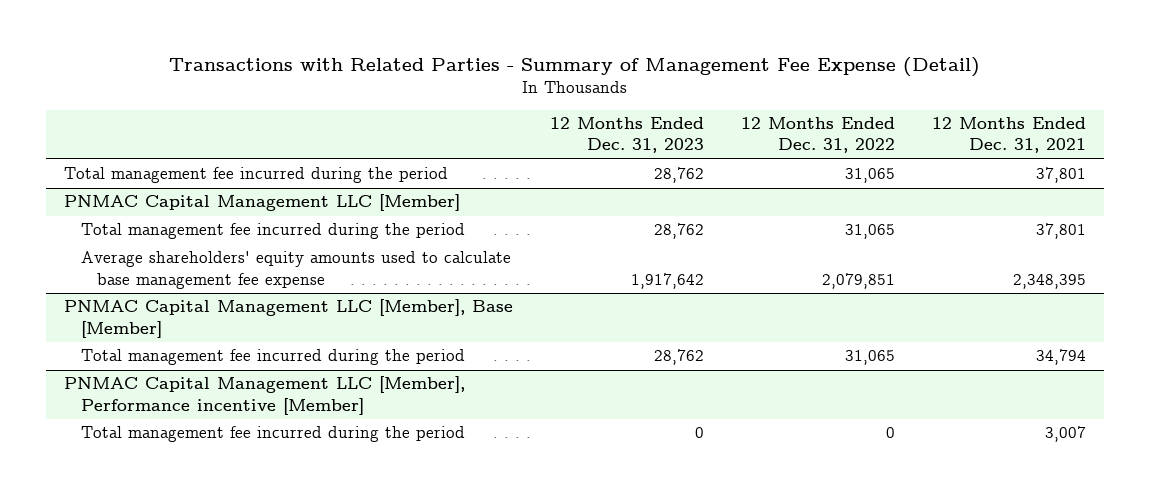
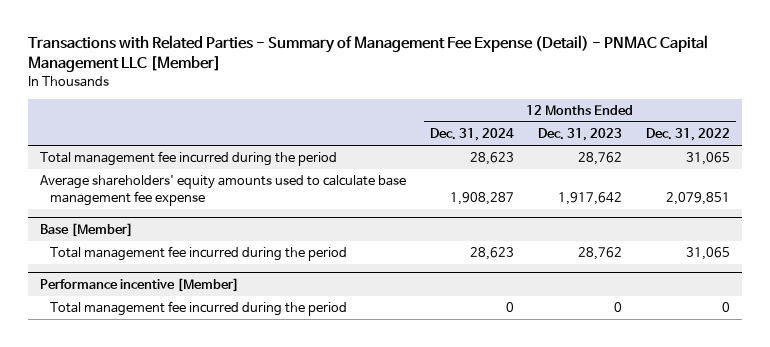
[168,57,980,78] Transactions with Related Parties - Summary of Management Fee Expense (Detail) -> [28,35,709,73] Transactions with Related Parties - Summary of Management Fee Expense (Detail) - PNMAC Capital Management LLC [Member]
[931,117,1086,154] 12 Months Ended Dec. 31, 2021 -> none
none -> [429,128,514,142] Dec. 31, 2024
[64,194,461,212] PNMAC Capital Management LLC [Member] -> none
[80,223,465,240] Total management fee incurred during the period -> none
[64,299,514,338] PNMAC Capital Management LLC [Member], Base [Member] -> none
none -> [39,222,133,237] Base [Member]
[64,376,466,415] PNMAC Capital Management LLC [Member], Performance incentive [Member] -> none
none -> [39,277,239,292] Performance incentive [Member]

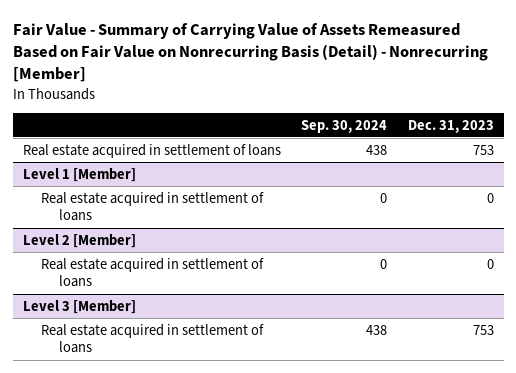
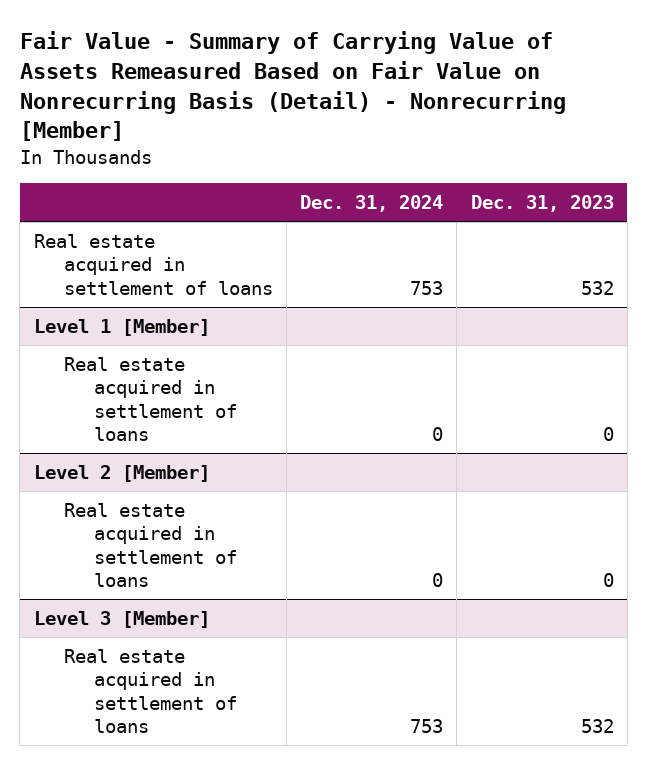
[301,119,388,133] Sep. 30, 2024 -> none
none -> [300,194,444,212] Dec. 31, 2024
[472,144,494,155] 753 -> [580,280,614,295] 532
[472,324,494,335] 753 -> [580,719,614,734] 532

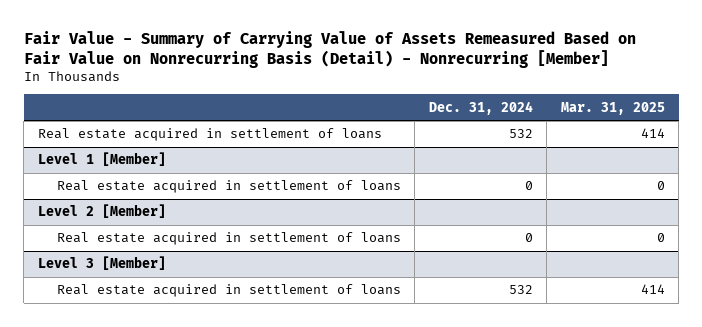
[470,194,614,212] Dec. 31, 2023 -> none
none -> [560,101,665,115] Mar. 31, 2025
[410,280,444,295] 753 -> [508,129,533,139] 532
[410,719,444,734] 753 -> [508,285,533,295] 532

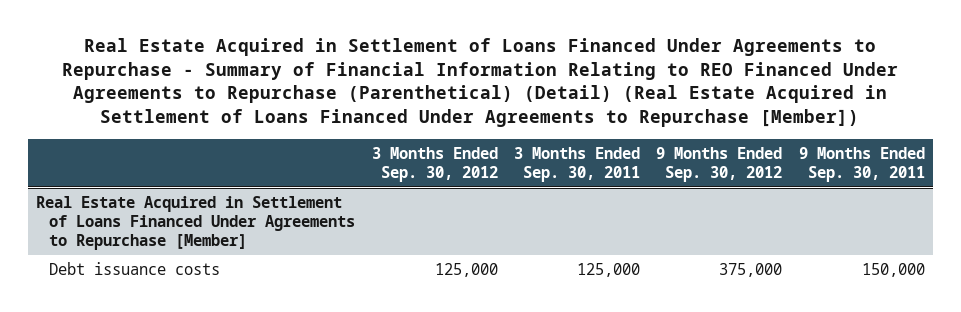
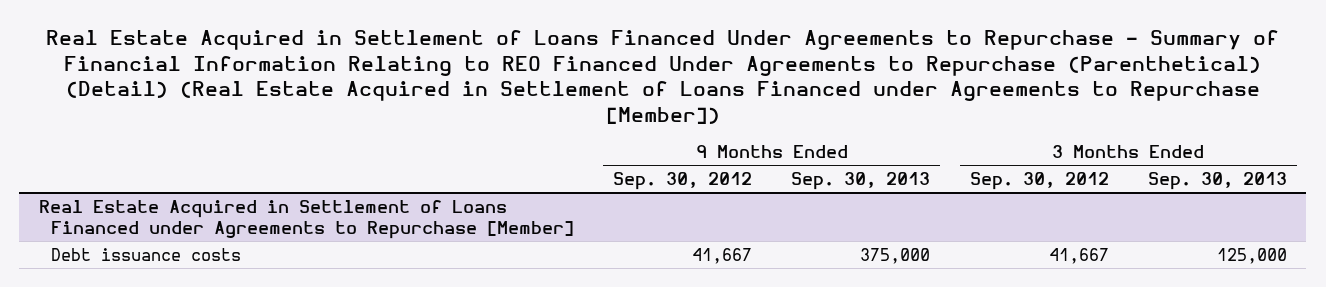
[62,37,899,128] Real Estate Acquired in Settlement of Loans Financed Under Agreements to Repurchase - Summary of Financial Information Relating to REO Financed Under Agreements to Repurchase (Parenthetical) (Detail) (Real Estate Acquired in Settlement of Loans Financed Under Agreements to Repurchase [Member]) -> [45,30,1279,124] Real Estate Acquired in Settlement of Loans Financed Under Agreements to Repurchase - Summary of Financial Information Relating to REO Financed Under Agreements to Repurchase (Parenthetical) (Detail) (Real Estate Acquired in Settlement of Loans Financed under Agreements to Repurchase [Member])
[513,146,640,182] 3 Months Ended Sep. 30, 2011 -> none
[798,146,925,182] 9 Months Ended Sep. 30, 2011 -> none
none -> [791,171,931,190] Sep. 30, 2013
none -> [1147,171,1287,190] Sep. 30, 2013
[35,196,356,250] Real Estate Acquired in Settlement of Loans Financed Under Agreements to Repurchase [Member] -> [38,199,575,240] Real Estate Acquired in Settlement of Loans Financed under Agreements to Repurchase [Member]
[434,263,498,278] 125,000 -> [1048,247,1109,264] 41,667
[719,263,783,278] 375,000 -> [692,247,753,264] 41,667

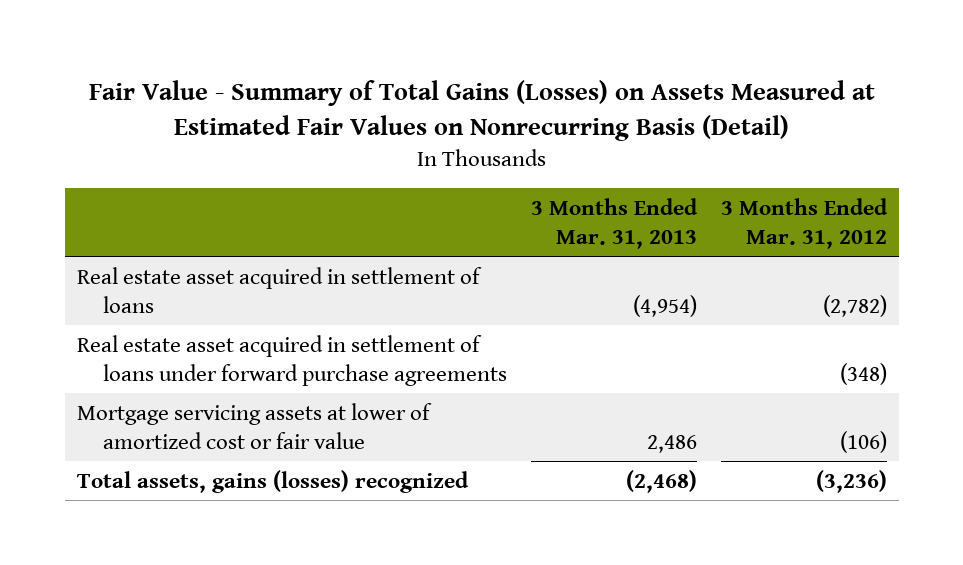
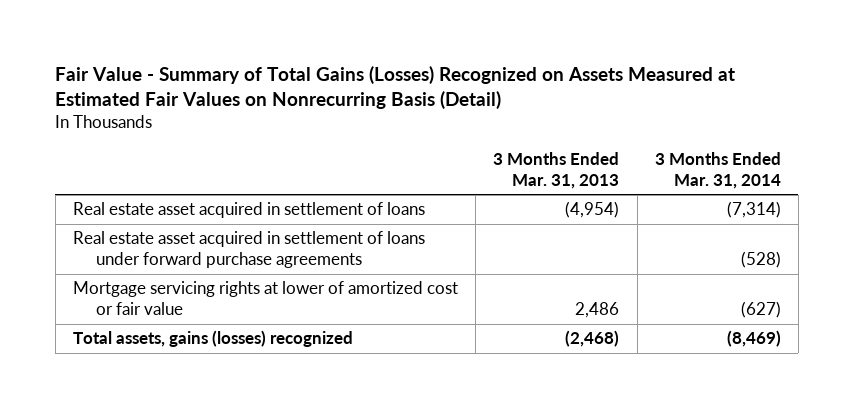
[88,79,875,142] Fair Value - Summary of Total Gains (Losses) on Assets Measured at Estimated Fair Values on Nonrecurring Basis (Detail) -> [55,65,736,109] Fair Value - Summary of Total Gains (Losses) Recognized on Assets Measured at Estimated Fair Values on Nonrecurring Basis (Detail)
[720,197,888,249] 3 Months Ended Mar. 31, 2012 -> none
none -> [654,151,781,189] 3 Months Ended Mar. 31, 2014
[76,402,432,449] Mortgage servicing assets at lower of amortized cost or fair value -> [73,281,459,316] Mortgage servicing rights at lower of amortized cost or fair value

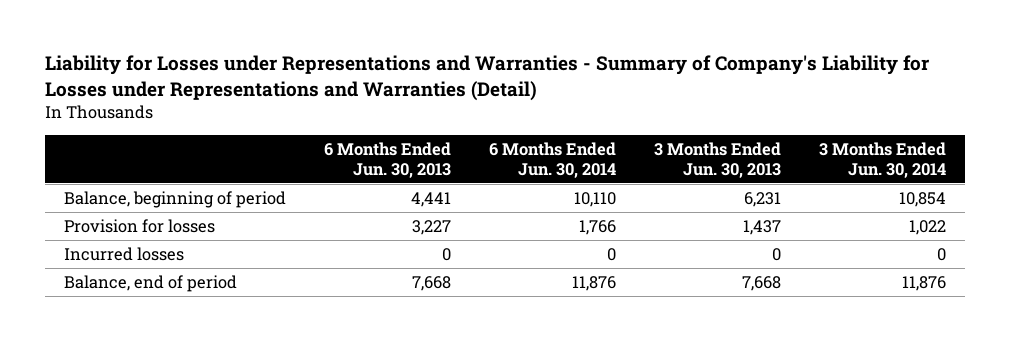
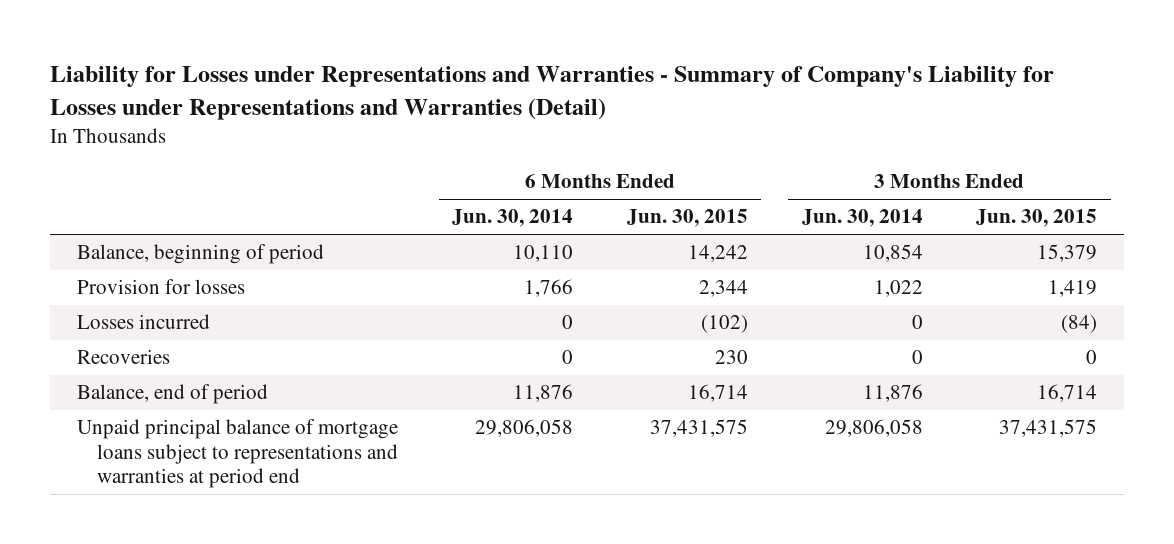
[323,142,451,178] 6 Months Ended Jun. 30, 2013 -> none
[653,142,781,178] 3 Months Ended Jun. 30, 2013 -> none
none -> [626,209,748,228] Jun. 30, 2015
none -> [976,209,1098,228] Jun. 30, 2015
[63,247,184,262] Incurred losses -> [76,314,210,330] Losses incurred
none -> [76,349,170,365] Recoveries
none -> [76,419,399,489] Unpaid principal balance of mortgage loans subject to representations and warranties at period end

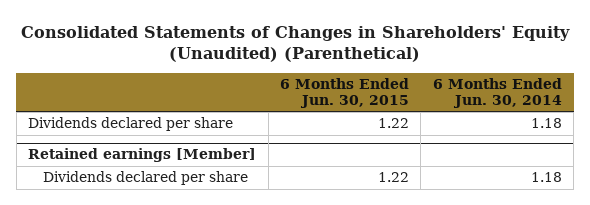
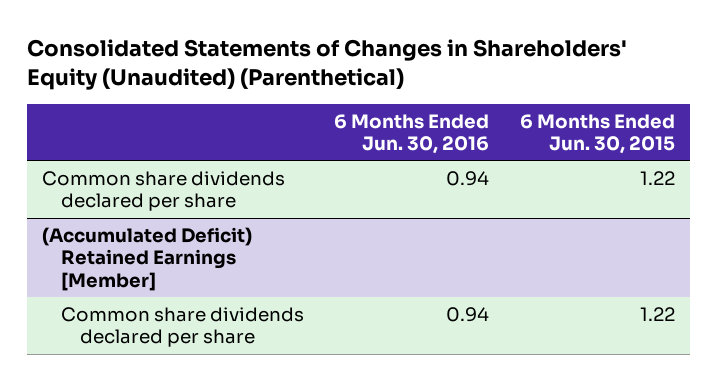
[432,77,562,109] 6 Months Ended Jun. 30, 2014 -> none
none -> [334,113,490,155] 6 Months Ended Jun. 30, 2016
[28,117,234,132] Dividends declared per share -> [42,170,286,212] Common share dividends declared per share
[28,148,257,163] Retained earnings [Member] -> [42,226,253,292] (Accumulated Deficit) Retained Earnings [Member]
[42,171,248,186] Dividends declared per share -> [60,306,304,348] Common share dividends declared per share

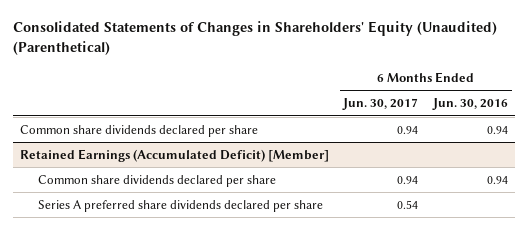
[520,113,676,155] 6 Months Ended Jun. 30, 2015 -> none
none -> [342,98,419,111] Jun. 30, 2017
[42,226,253,292] (Accumulated Deficit) Retained Earnings [Member] -> [19,148,329,162] Retained Earnings (Accumulated Deficit) [Member]
none -> [38,199,324,212] Series A preferred share dividends declared per share

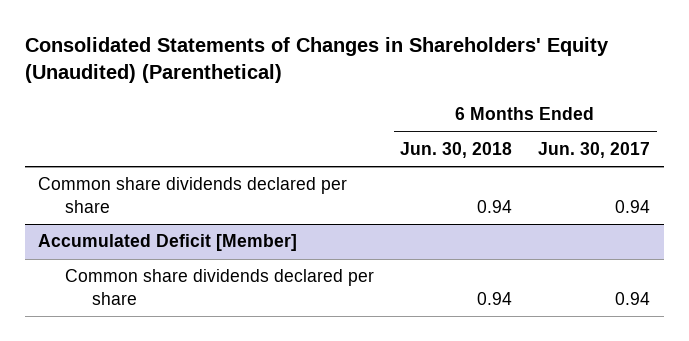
[431,98,508,111] Jun. 30, 2016 -> none
none -> [400,141,513,158] Jun. 30, 2018
[19,148,329,162] Retained Earnings (Accumulated Deficit) [Member] -> [38,234,298,252] Accumulated Deficit [Member]
[38,199,324,212] Series A preferred share dividends declared per share -> none

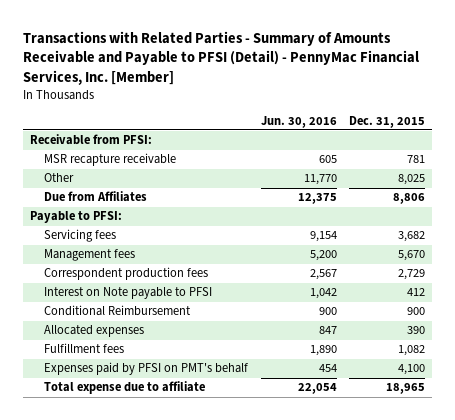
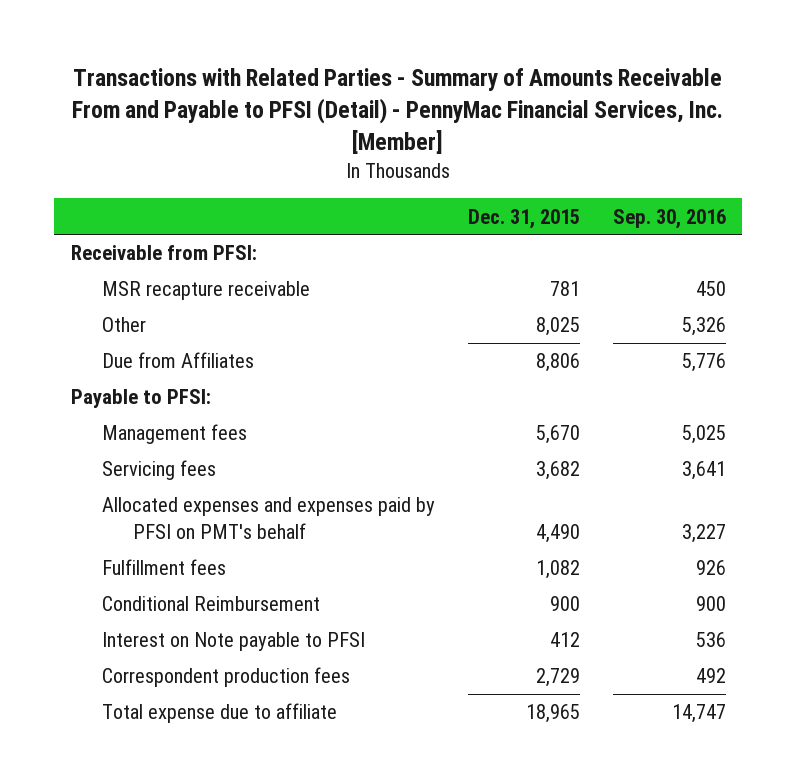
[23,30,420,85] Transactions with Related Parties - Summary of Amounts Receivable and Payable to PFSI (Detail) - PennyMac Financial Services, Inc. [Member] -> [72,68,724,154] Transactions with Related Parties - Summary of Amounts Receivable From and Payable to PFSI (Detail) - PennyMac Financial Services, Inc. [Member]
[260,115,337,128] Jun. 30, 2016 -> none
none -> [612,208,726,229] Sep. 30, 2016
[43,325,144,338] Allocated expenses -> none
[43,229,116,243] Servicing fees -> [101,460,216,481] Servicing fees
none -> [101,497,435,539] Allocated expenses and expenses paid by PFSI on PMT's behalf
[43,362,248,376] Expenses paid by PFSI on PMT's behalf -> none
[43,305,191,317] Conditional Reimbursement -> [101,596,320,612] Conditional Reimbursement
[43,287,212,300] Interest on Note payable to PFSI -> [101,632,365,652] Interest on Note payable to PFSI
[43,267,208,281] Correspondent production fees -> [101,667,350,688] Correspondent production fees

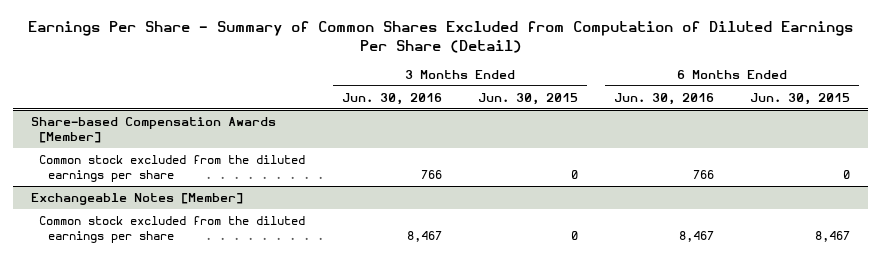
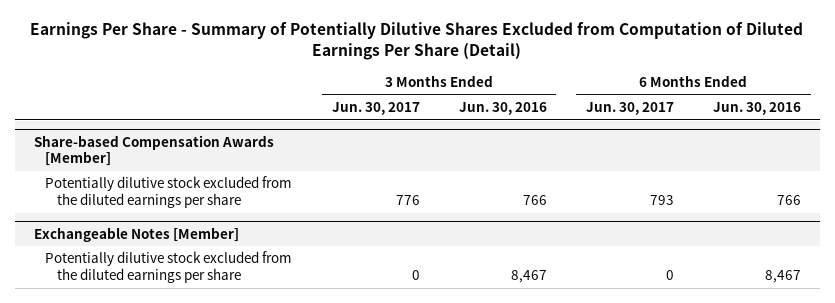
[27,20,853,53] Earnings Per Share - Summary of Common Shares Excluded from Computation of Diluted Earnings Per Share (Detail) -> [30,22,804,61] Earnings Per Share - Summary of Potentially Dilutive Shares Excluded from Computation of Diluted Earnings Per Share (Detail)
[477,92,578,105] Jun. 30, 2015 -> none
[750,92,851,105] Jun. 30, 2015 -> none
none -> [331,102,420,116] Jun. 30, 2017
none -> [585,102,674,116] Jun. 30, 2017
[39,155,306,183] Common stock excluded from the diluted earnings per share -> [45,176,293,209] Potentially dilutive stock excluded from the diluted earnings per share
[39,216,306,244] Common stock excluded from the diluted earnings per share -> [45,251,293,284] Potentially dilutive stock excluded from the diluted earnings per share

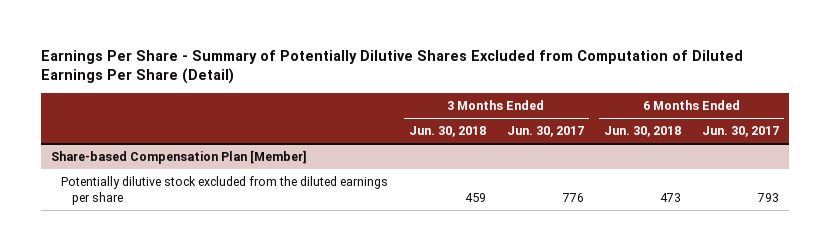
[458,102,547,116] Jun. 30, 2016 -> none
[712,102,801,116] Jun. 30, 2016 -> none
none -> [409,126,487,138] Jun. 30, 2018
none -> [604,126,682,138] Jun. 30, 2018
[34,134,275,167] Share-based Compensation Awards [Member] -> [51,150,308,165] Share-based Compensation Plan [Member]
[34,226,240,242] Exchangeable Notes [Member] -> none
[45,251,293,284] Potentially dilutive stock excluded from the diluted earnings per share -> none

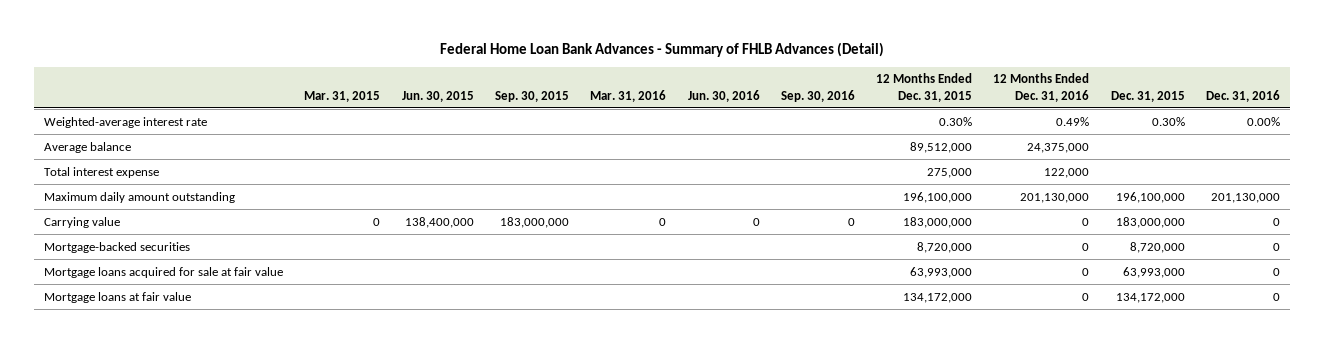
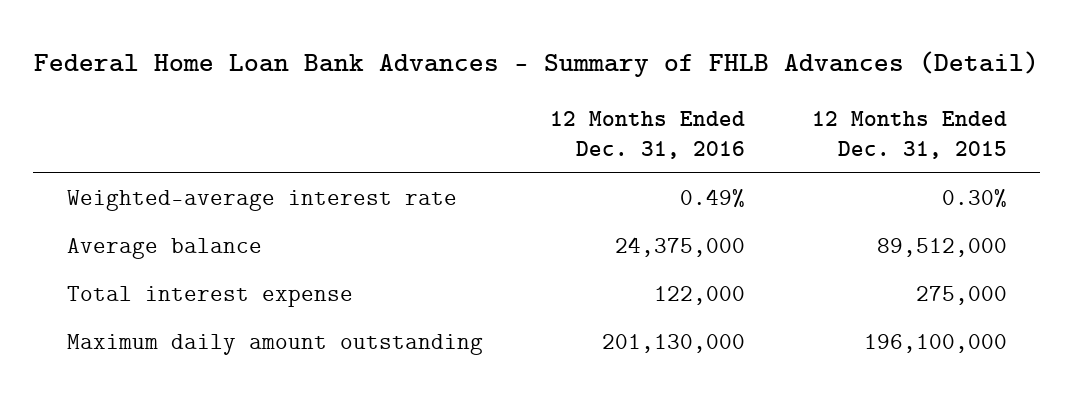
[304,90,381,102] Mar. 31, 2015 -> none
[401,90,474,102] Jun. 30, 2015 -> none
[495,90,570,102] Sep. 30, 2015 -> none
[590,89,667,102] Mar. 31, 2016 -> none
[687,89,760,102] Jun. 30, 2016 -> none
[780,89,855,102] Sep. 30, 2016 -> none
[1110,90,1185,102] Dec. 31, 2015 -> none
[1205,89,1280,102] Dec. 31, 2016 -> none
[44,216,121,228] Carrying value -> none
[44,241,191,253] Mortgage-backed securities -> none
[44,266,284,278] Mortgage loans acquired for sale at fair value -> none
[44,291,192,303] Mortgage loans at fair value -> none

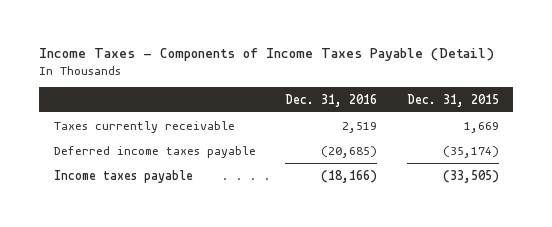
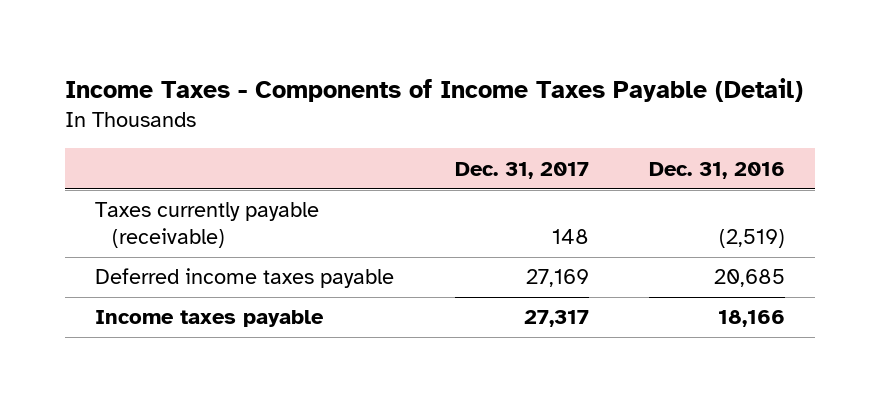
[406,93,499,107] Dec. 31, 2015 -> none
none -> [454,161,589,179] Dec. 31, 2017
[53,120,235,133] Taxes currently receivable -> [95,202,320,249] Taxes currently payable (receivable)
[342,121,378,133] 2,519 -> [719,229,786,249] (2,519)
[321,145,378,158] (20,685) -> [714,269,786,288] 20,685
[321,169,378,183] (18,166) -> [718,310,786,328] 18,166

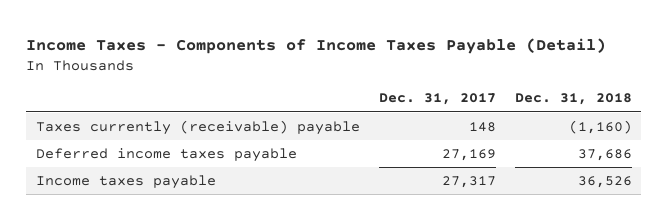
[649,161,786,179] Dec. 31, 2016 -> none
none -> [514,93,632,106] Dec. 31, 2018
[95,202,320,249] Taxes currently payable (receivable) -> [35,119,360,135] Taxes currently (receivable) payable

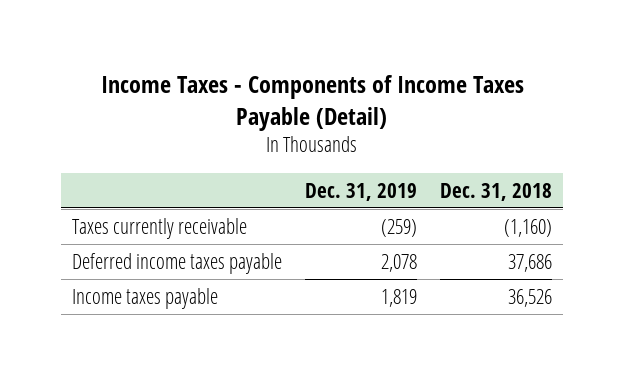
[378,93,496,106] Dec. 31, 2017 -> none
none -> [305,182,418,201] Dec. 31, 2019
[35,119,360,135] Taxes currently (receivable) payable -> [72,217,248,239] Taxes currently receivable

